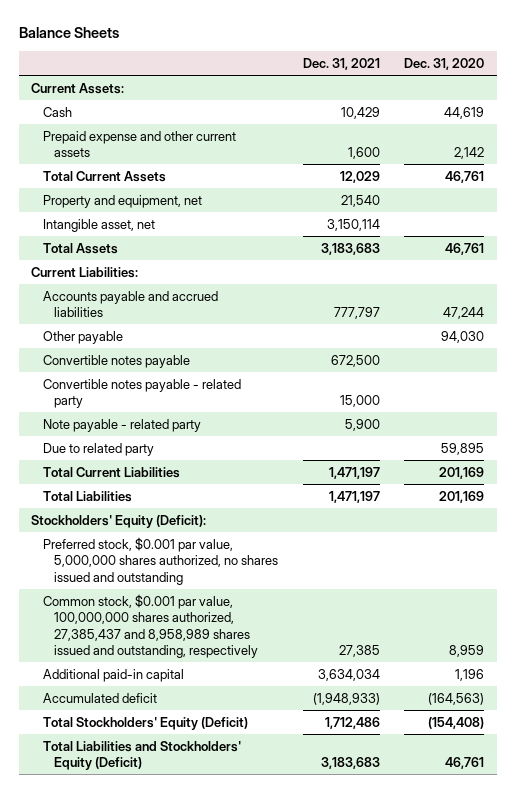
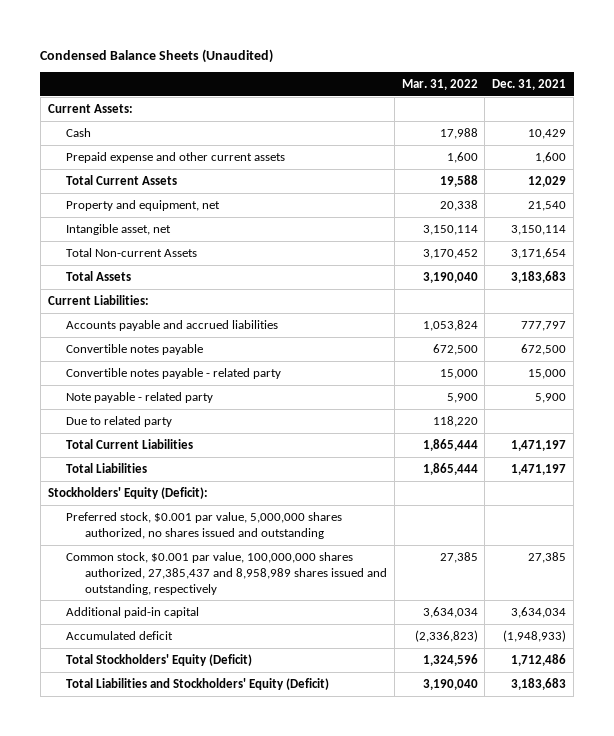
[18,27,119,39] Balance Sheets -> [40,48,274,63] Condensed Balance Sheets (Unaudited)
[404,57,485,70] Dec. 31, 2020 -> none
none -> [401,78,478,90] Mar. 31, 2022
none -> [66,247,198,257] Total Non-current Assets
[42,330,123,344] Other payable -> none

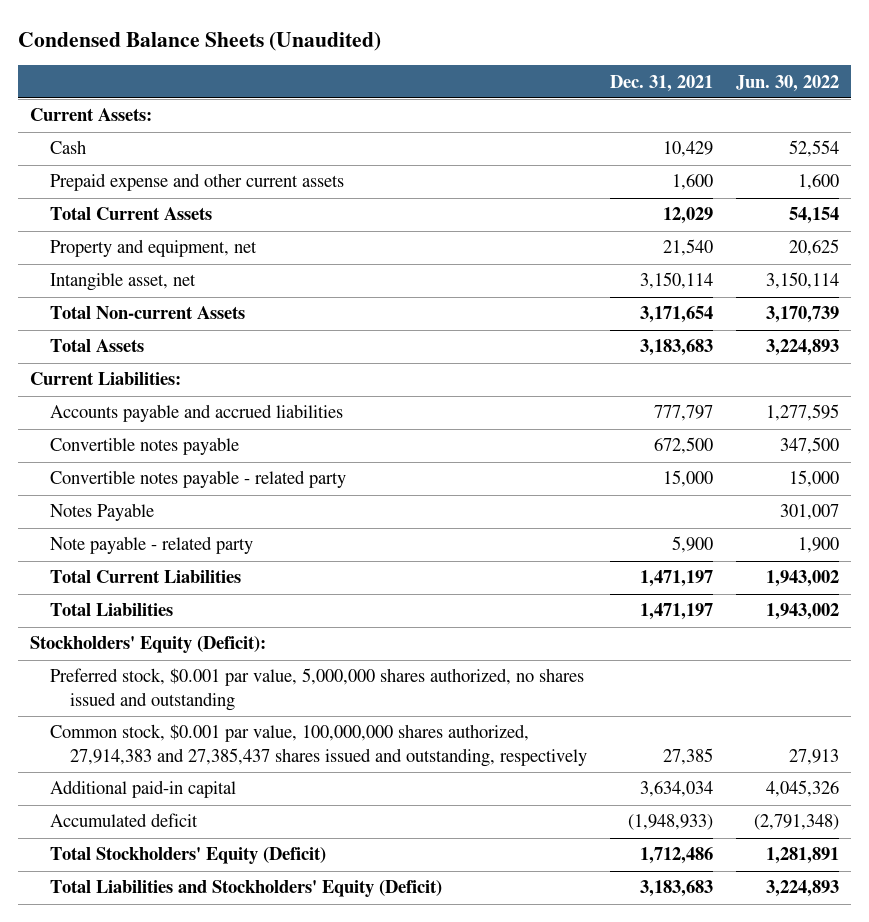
[401,78,478,90] Mar. 31, 2022 -> none
none -> [736,74,840,92] Jun. 30, 2022
none -> [49,503,154,522] Notes Payable
[66,415,173,427] Due to related party -> none
[66,551,387,595] Common stock, $0.001 par value, 100,000,000 shares authorized, 27,385,437 and 8,958,989 shares issued and outstanding, respectively -> [49,724,587,767] Common stock, $0.001 par value, 100,000,000 shares authorized, 27,914,383 and 27,385,437 shares issued and outstanding, respectively

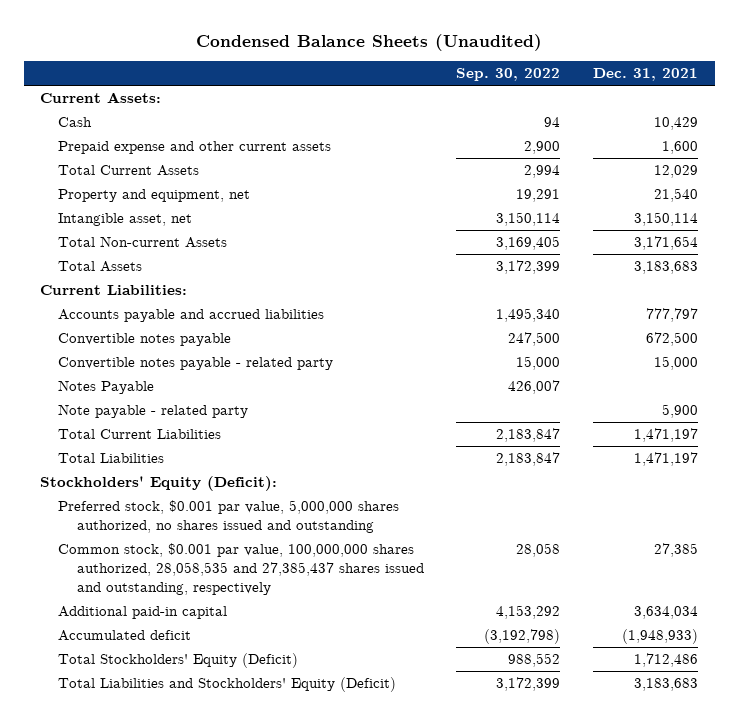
[736,74,840,92] Jun. 30, 2022 -> none
none -> [456,68,561,82] Sep. 30, 2022
[49,724,587,767] Common stock, $0.001 par value, 100,000,000 shares authorized, 27,914,383 and 27,385,437 shares issued and outstanding, respectively -> [58,542,424,596] Common stock, $0.001 par value, 100,000,000 shares authorized, 28,058,535 and 27,385,437 shares issued and outstanding, respectively

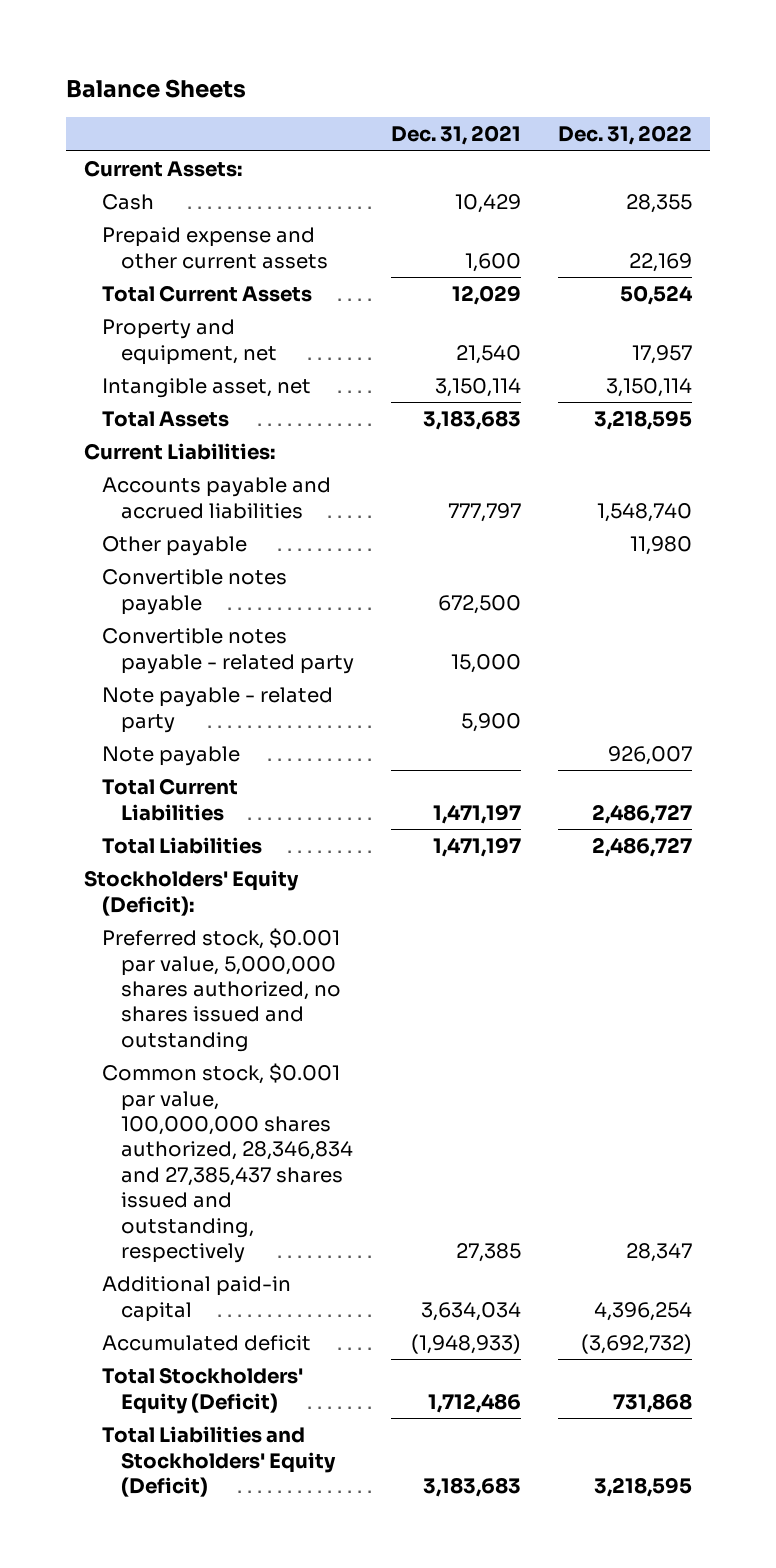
[196,33,543,51] Condensed Balance Sheets (Unaudited) -> [65,78,246,98] Balance Sheets
[456,68,561,82] Sep. 30, 2022 -> none
none -> [557,125,692,146] Dec. 31, 2022
[58,235,228,248] Total Non-current Assets -> none
none -> [102,536,248,557] Other payable
[58,379,155,394] Notes Payable -> none
none -> [102,746,241,767] Note payable
[58,542,424,596] Common stock, $0.001 par value, 100,000,000 shares authorized, 28,058,535 and 27,385,437 shares issued and outstanding, respectively -> [102,1063,353,1264] Common stock, $0.001 par value, 100,000,000 shares authorized, 28,346,834 and 27,385,437 shares issued and outstanding, respectively

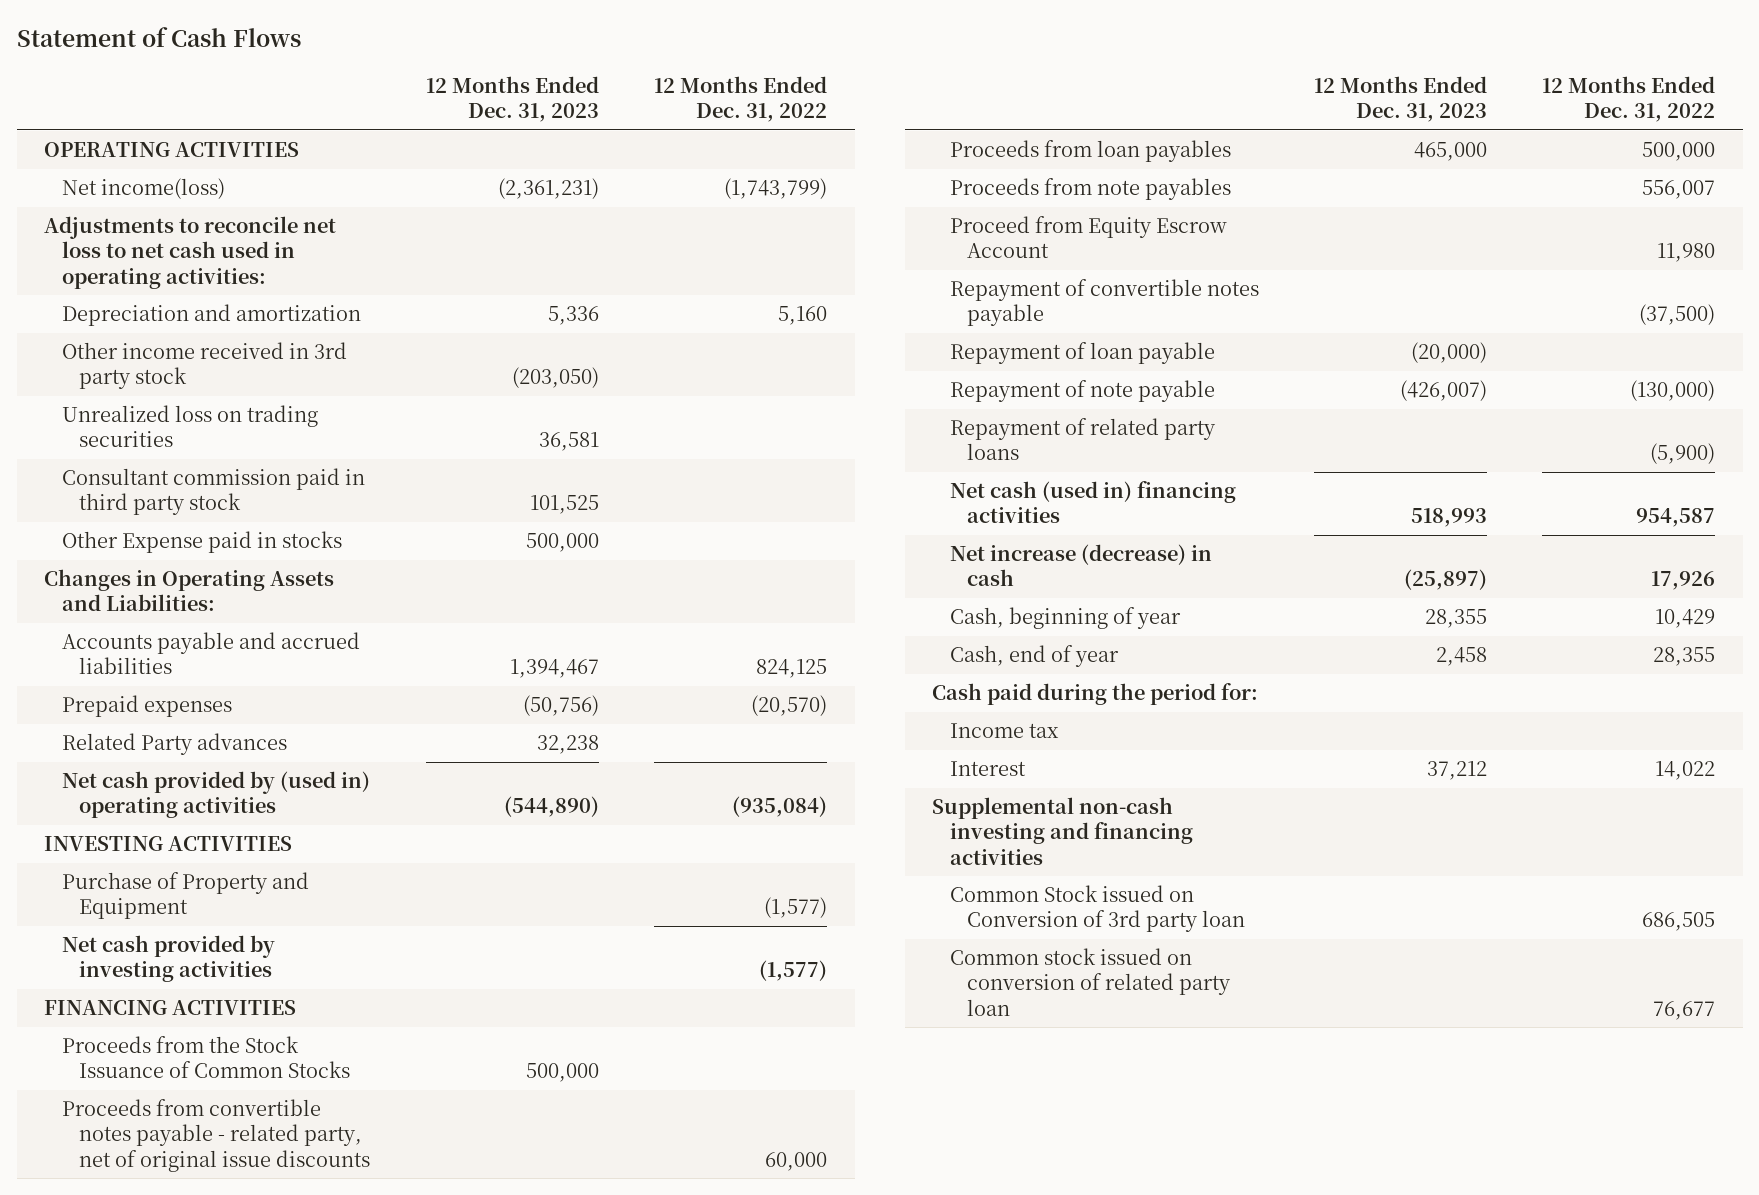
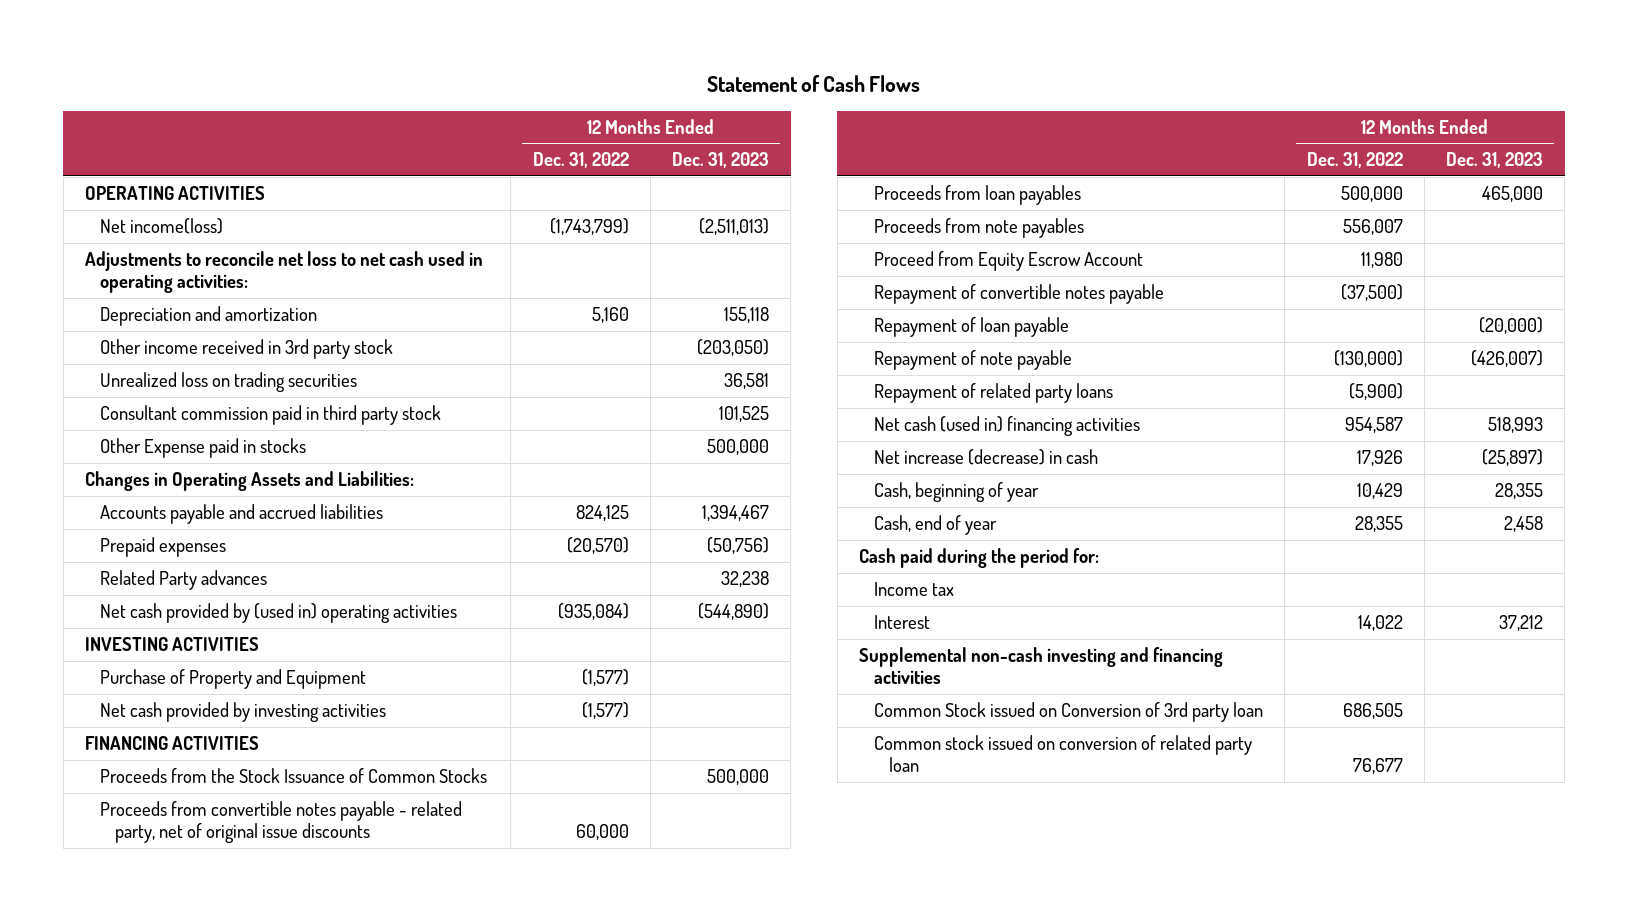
[498,177,600,199] (2,361,231) -> [698,218,769,236] (2,511,013)
[548,305,600,325] 5,336 -> [723,307,769,324] 155,118

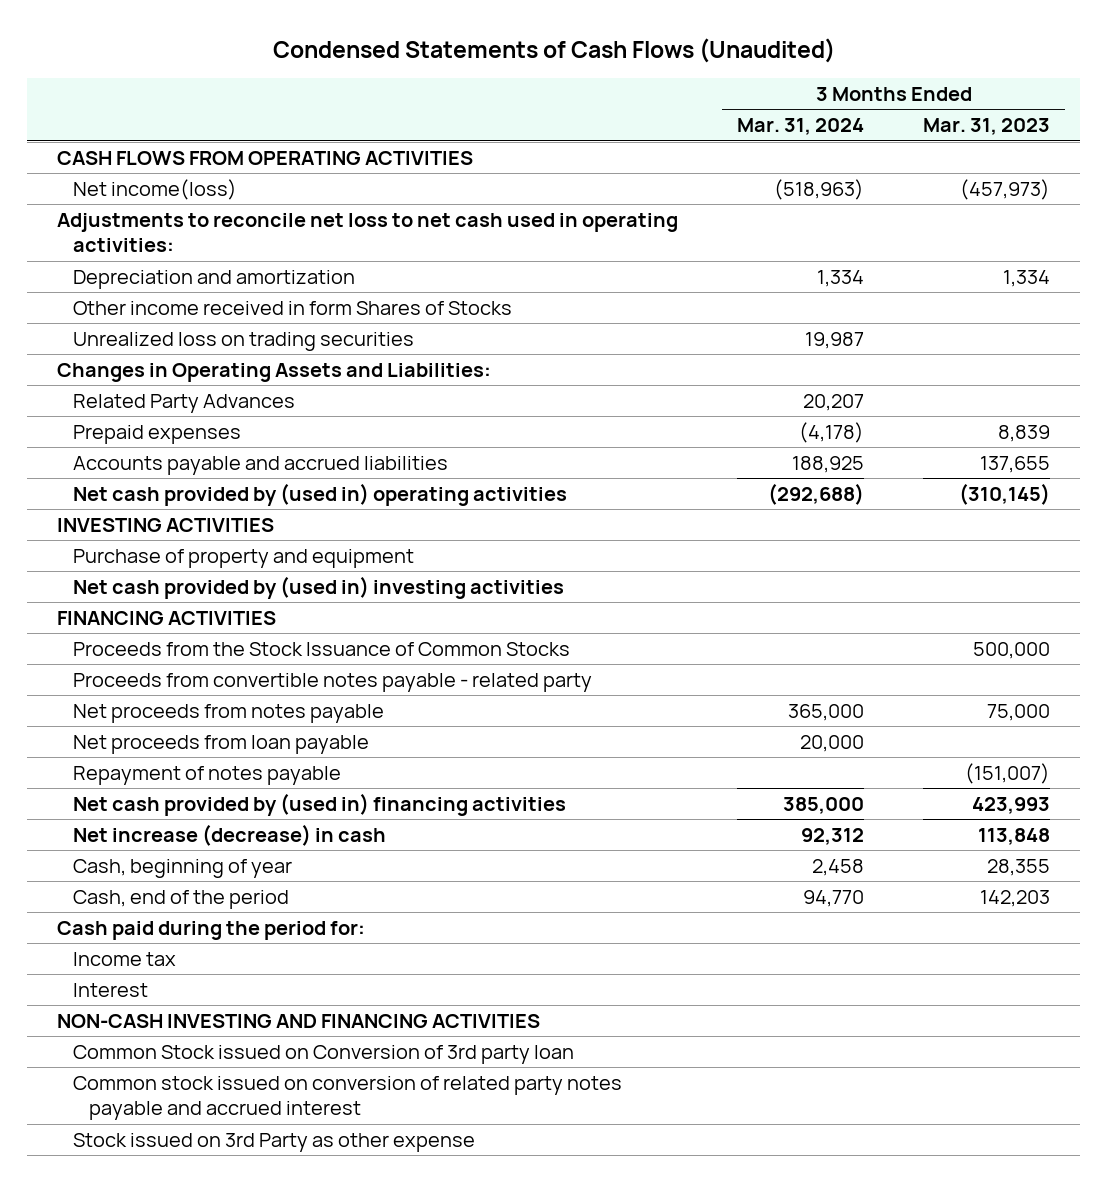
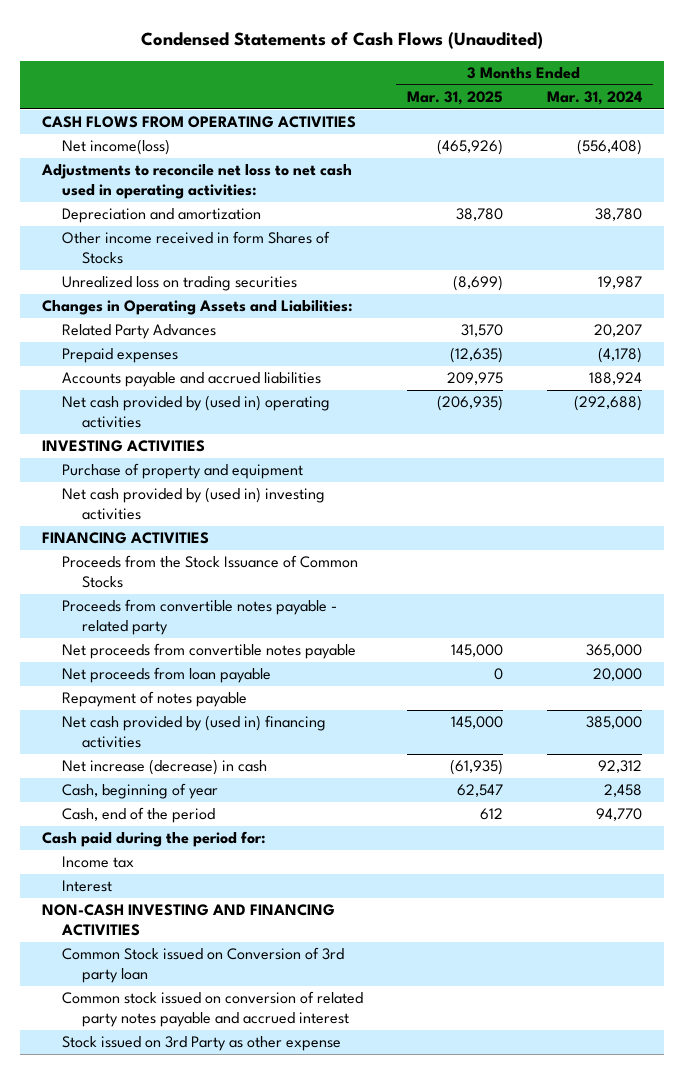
[923,118,1051,136] Mar. 31, 2023 -> none
none -> [406,90,503,105] Mar. 31, 2025
[774,178,865,200] (518,963) -> [576,139,642,156] (556,408)
[817,269,865,287] 1,334 -> [594,208,642,222] 38,780
[792,455,865,473] 188,925 -> [588,372,642,386] 188,924
[72,703,384,723] Net proceeds from notes payable -> [61,643,356,660] Net proceeds from convertible notes payable

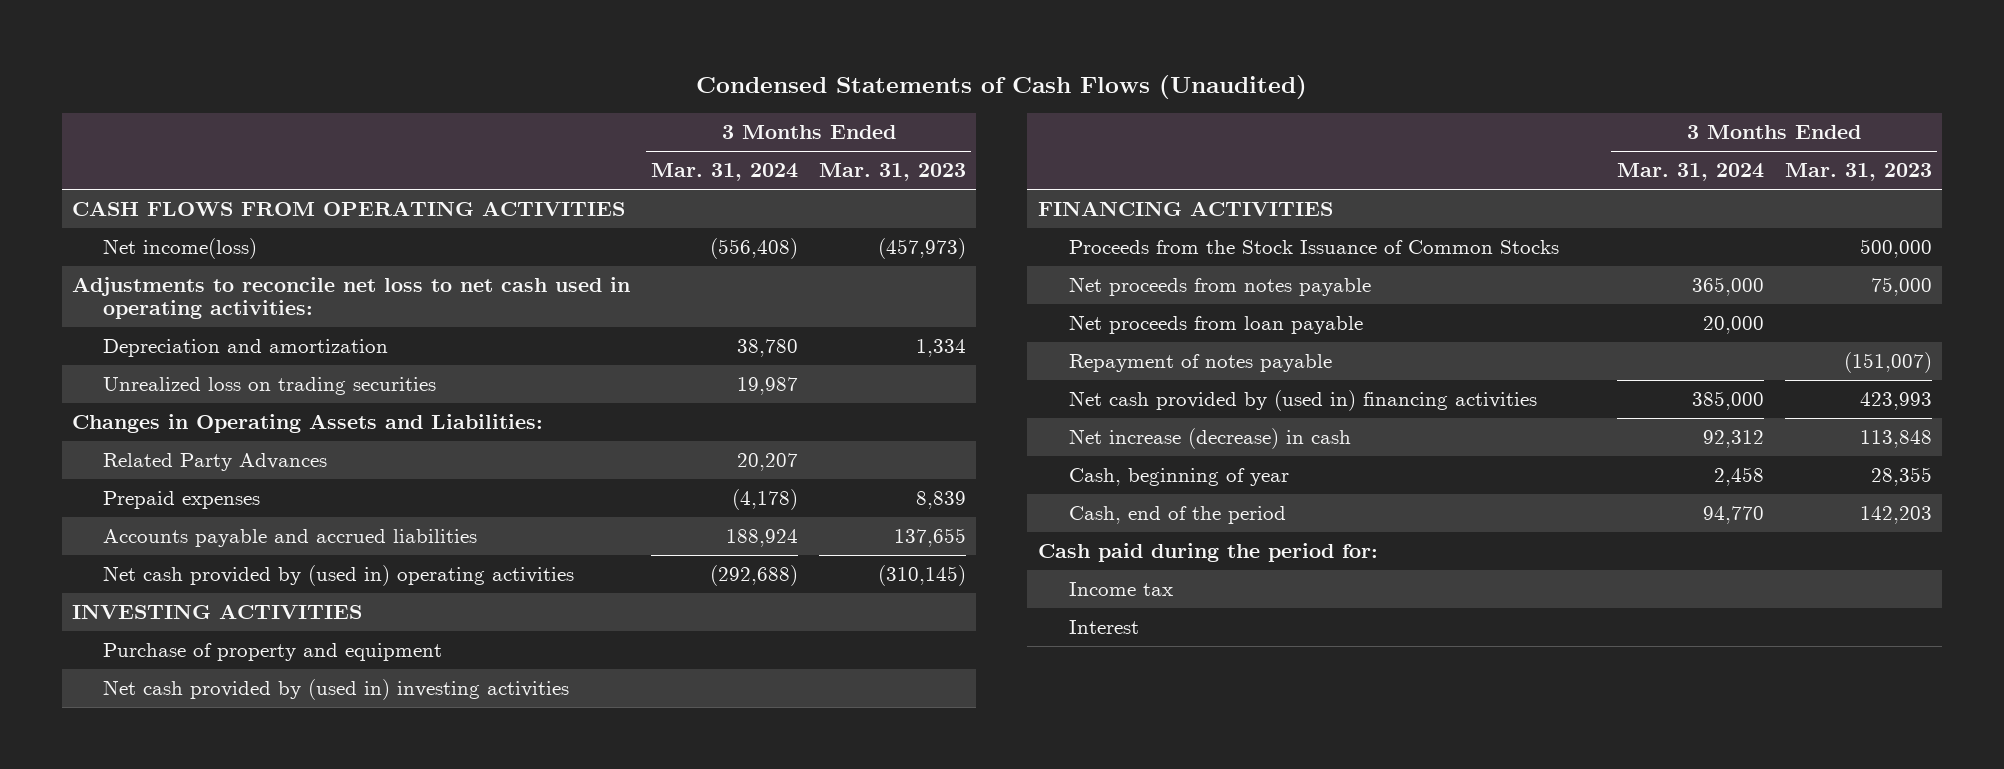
[406,90,503,105] Mar. 31, 2025 -> none
none -> [818,163,966,182] Mar. 31, 2023
[61,231,330,265] Other income received in form Shares of Stocks -> none
[61,599,337,636] Proceeds from convertible notes payable - related party -> none
[61,643,356,660] Net proceeds from convertible notes payable -> [1068,276,1371,296] Net proceeds from notes payable
[41,904,335,937] NON-CASH INVESTING AND FINANCING ACTIVITIES -> none
[61,947,344,984] Common Stock issued on Conversion of 3rd party loan -> none
[61,991,363,1028] Common stock issued on conversion of related party notes payable and accrued interest -> none
[61,1036,341,1052] Stock issued on 3rd Party as other expense -> none

